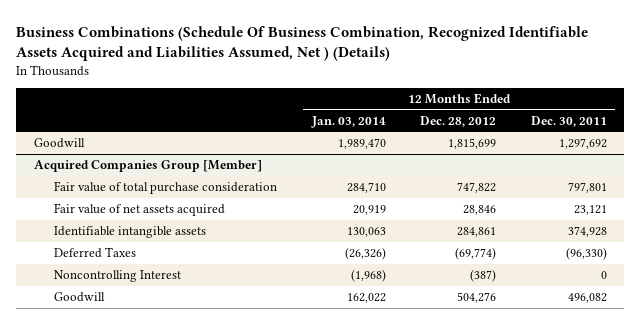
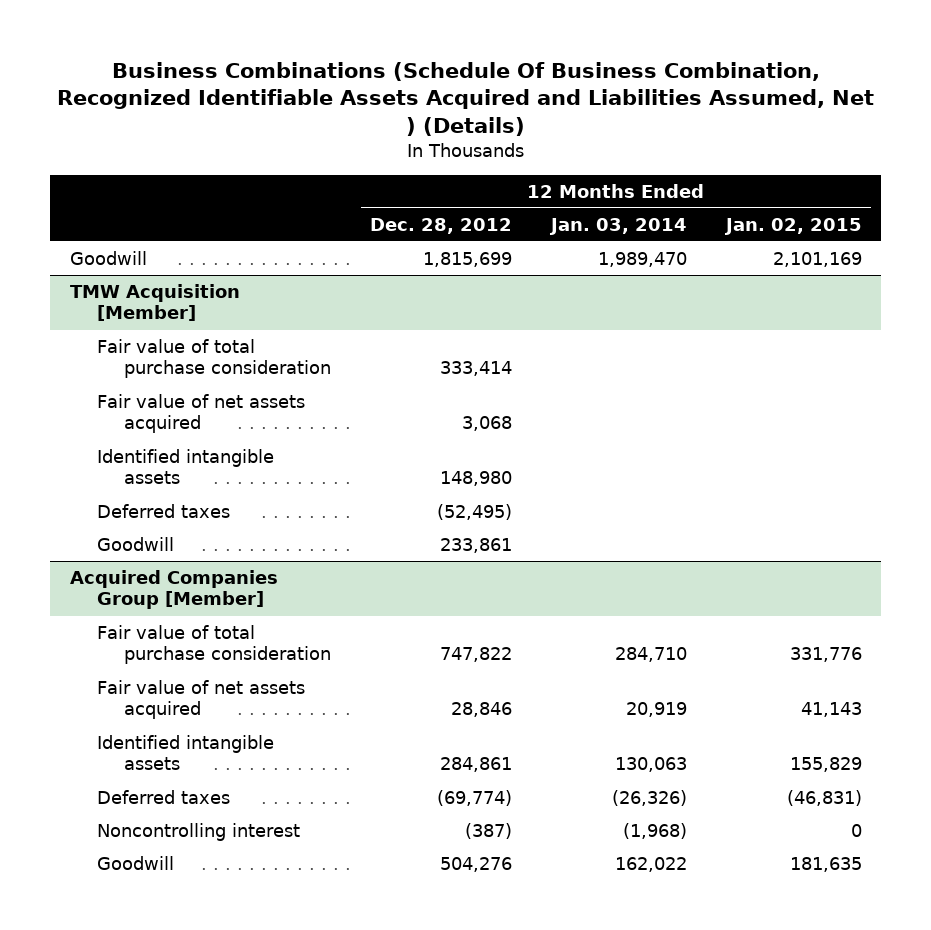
[530,115,607,127] Dec. 30, 2011 -> none
none -> [723,217,862,235] Jan. 02, 2015
none -> [69,284,240,322] TMW Acquisition [Member]
none -> [97,339,332,379] Fair value of total purchase consideration
none -> [97,394,306,434] Fair value of net assets acquired
none -> [97,449,275,485] Identified intangible assets
none -> [97,504,231,519] Deferred taxes
none -> [97,537,175,552] Goodwill
[54,226,207,239] Identifiable intangible assets -> [97,735,275,771] Identified intangible assets
[54,247,137,259] Deferred Taxes -> [97,790,231,805] Deferred taxes
[54,270,182,283] Noncontrolling Interest -> [97,823,301,842] Noncontrolling interest

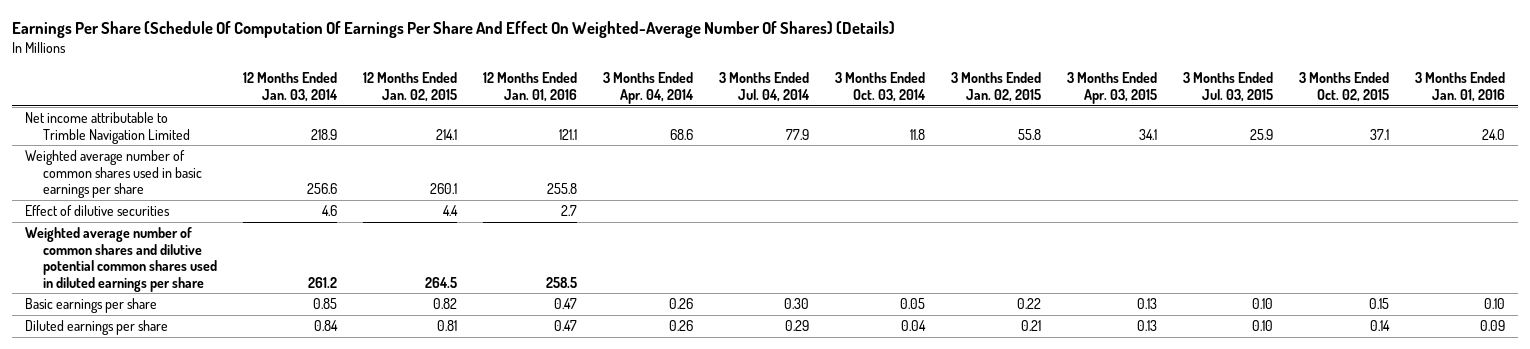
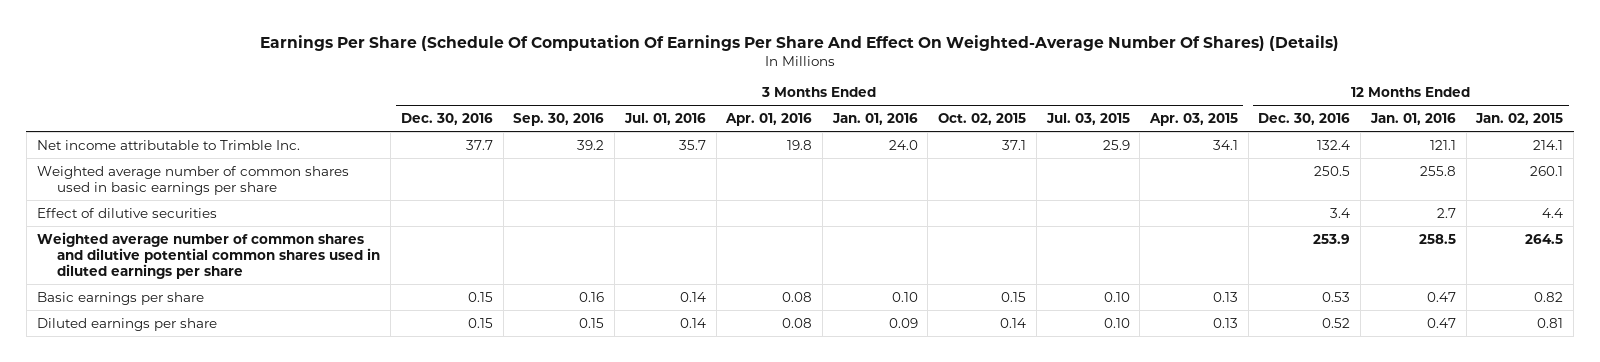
[243,72,339,102] 12 Months Ended Jan. 03, 2014 -> none
[603,72,695,104] 3 Months Ended Apr. 04, 2014 -> none
[719,72,811,102] 3 Months Ended Jul. 04, 2014 -> none
[835,72,927,102] 3 Months Ended Oct. 03, 2014 -> none
[950,72,1041,102] 3 Months Ended Jan. 02, 2015 -> none
none -> [400,113,493,126] Dec. 30, 2016
none -> [513,113,605,127] Sep. 30, 2016
none -> [623,113,706,126] Jul. 01, 2016
none -> [725,113,813,127] Apr. 01, 2016
none -> [1258,113,1351,126] Dec. 30, 2016
[25,112,191,144] Net income attributable to Trimble Navigation Limited -> [36,139,300,150] Net income attributable to Trimble Inc.

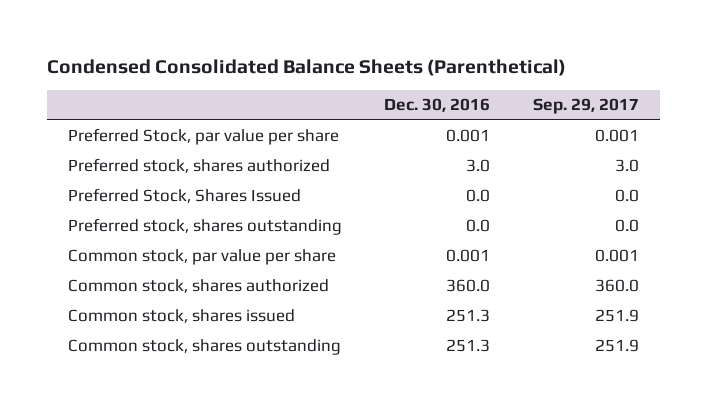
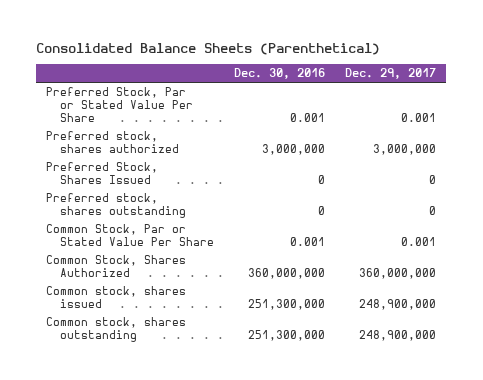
[47,59,567,77] Condensed Consolidated Balance Sheets (Parenthetical) -> [36,43,381,56] Consolidated Balance Sheets (Parenthetical)
[532,98,639,115] Sep. 29, 2017 -> none
none -> [345,68,437,80] Dec. 29, 2017
[68,128,340,146] Preferred Stock, par value per share -> [46,87,194,122] Preferred Stock, Par or Stated Value Per Share
[466,159,491,173] 3.0 -> [262,143,326,155] 3,000,000
[466,189,491,203] 0.0 -> [318,174,326,184] 0
[466,219,491,233] 0.0 -> [318,205,326,215] 0
[68,249,337,266] Common stock, par value per share -> [46,224,215,246] Common Stock, Par or Stated Value Per Share
[68,279,330,294] Common stock, shares authorized -> [46,255,187,277] Common Stock, Shares Authorized
[446,279,491,293] 360.0 -> [248,267,326,279] 360,000,000
[446,309,491,323] 251.3 -> [248,298,326,310] 251,300,000
[446,339,491,353] 251.3 -> [248,329,326,341] 251,300,000

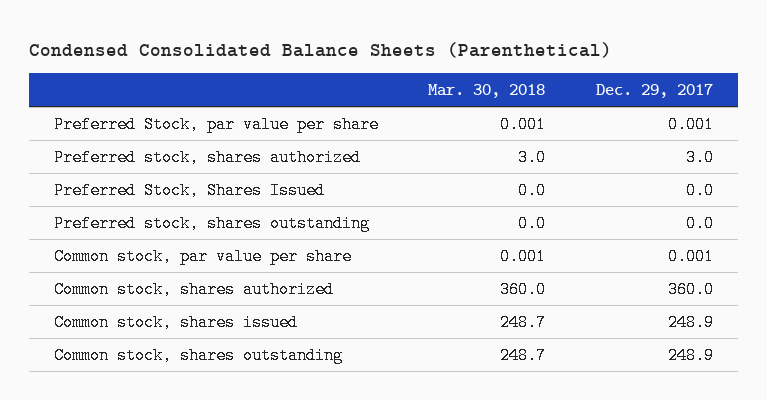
[36,43,381,56] Consolidated Balance Sheets (Parenthetical) -> [28,41,612,58] Condensed Consolidated Balance Sheets (Parenthetical)
[234,68,326,80] Dec. 30, 2016 -> none
none -> [428,84,546,99] Mar. 30, 2018
[46,87,194,122] Preferred Stock, Par or Stated Value Per Share -> [53,115,379,133] Preferred Stock, par value per share
[373,143,437,155] 3,000,000 -> [685,148,714,166] 3.0
[429,174,437,184] 0 -> [685,181,714,199] 0.0
[429,205,437,215] 0 -> [685,214,714,232] 0.0
[46,224,215,246] Common Stock, Par or Stated Value Per Share -> [53,247,352,265] Common stock, par value per share
[46,255,187,277] Common Stock, Shares Authorized -> [53,280,334,298] Common stock, shares authorized
[359,267,437,279] 360,000,000 -> [667,280,714,298] 360.0
[359,298,437,310] 248,900,000 -> [667,313,714,331] 248.9
[359,329,437,341] 248,900,000 -> [667,346,714,364] 248.9

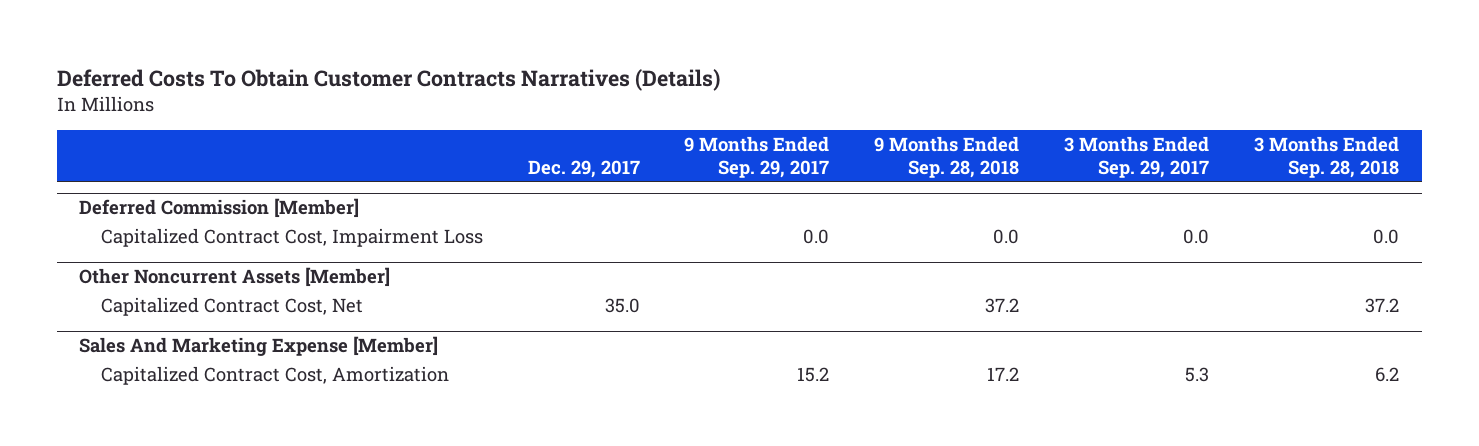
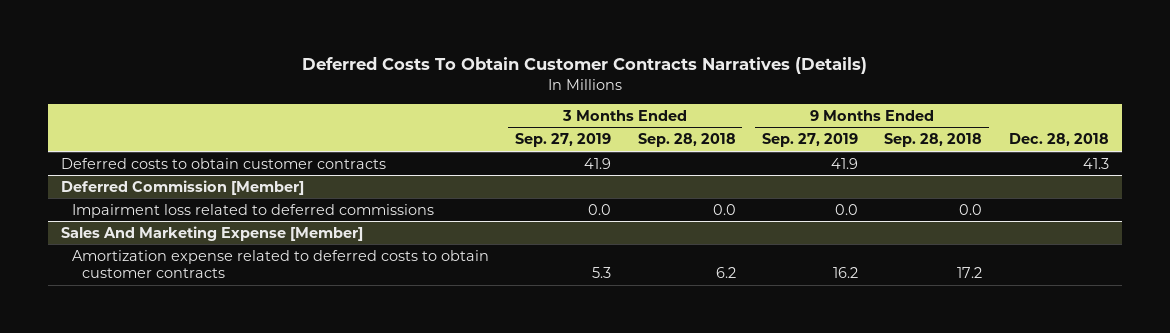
[527,159,640,178] Dec. 29, 2017 -> none
[684,136,830,178] 9 Months Ended Sep. 29, 2017 -> none
[1064,136,1210,178] 3 Months Ended Sep. 29, 2017 -> none
none -> [515,133,612,148] Sep. 27, 2019
none -> [762,133,859,148] Sep. 27, 2019
none -> [1008,133,1109,147] Dec. 28, 2018
none -> [61,157,387,169] Deferred costs to obtain customer contracts
[79,267,391,288] Other Noncurrent Assets [Member] -> none
[100,297,363,317] Capitalized Contract Cost, Net -> none
[100,228,483,248] Capitalized Contract Cost, Impairment Loss -> [71,203,434,218] Impairment loss related to deferred commissions
[100,366,449,386] Capitalized Contract Cost, Amortization -> [71,249,489,279] Amortization expense related to deferred costs to obtain customer contracts

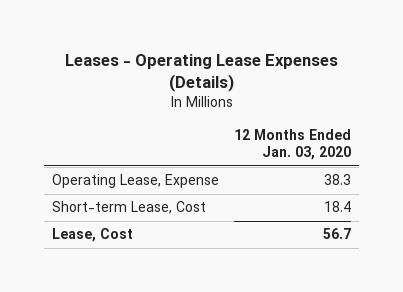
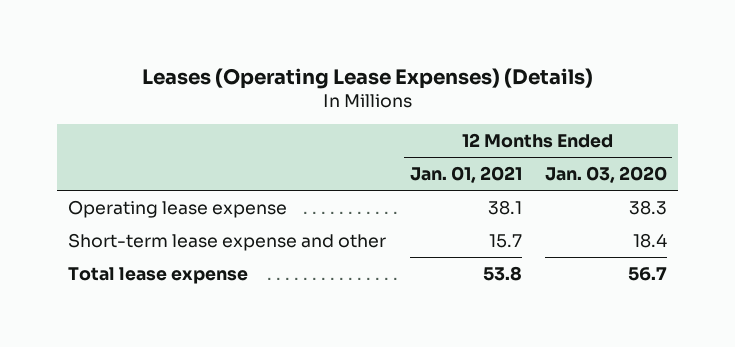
[64,54,338,93] Leases - Operating Lease Expenses (Details) -> [141,67,593,89] Leases (Operating Lease Expenses) (Details)
none -> [409,166,522,184] Jan. 01, 2021
[51,174,219,189] Operating Lease, Expense -> [68,199,288,218] Operating lease expense
[51,201,206,215] Short-term Lease, Cost -> [68,232,387,251] Short-term lease expense and other
[51,228,133,243] Lease, Cost -> [68,266,249,284] Total lease expense

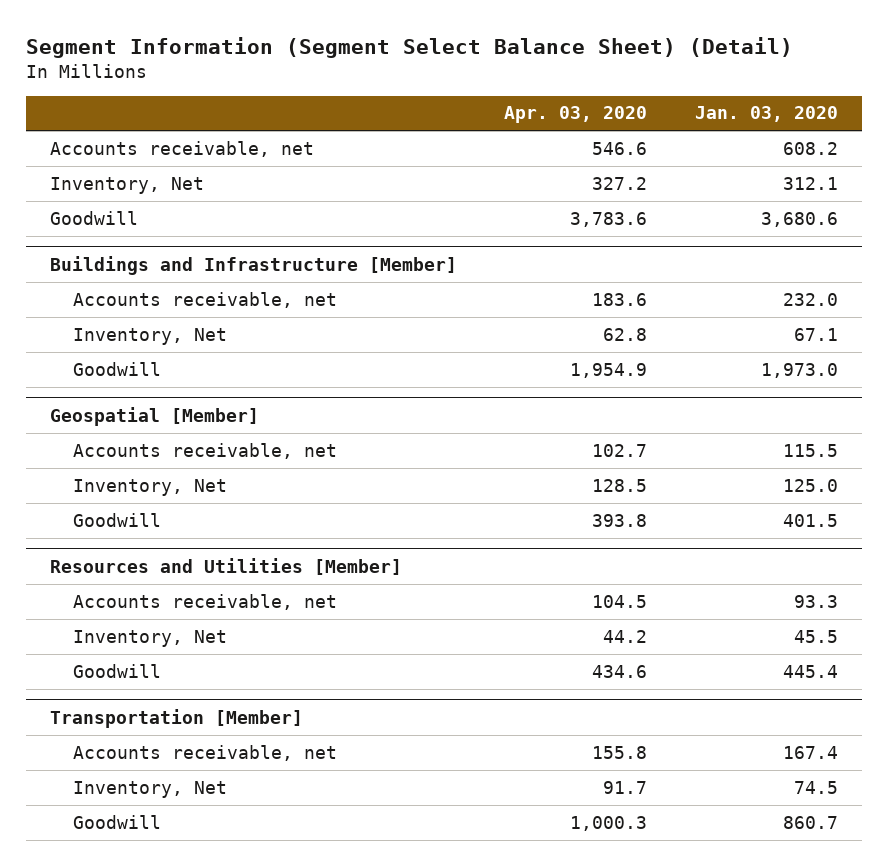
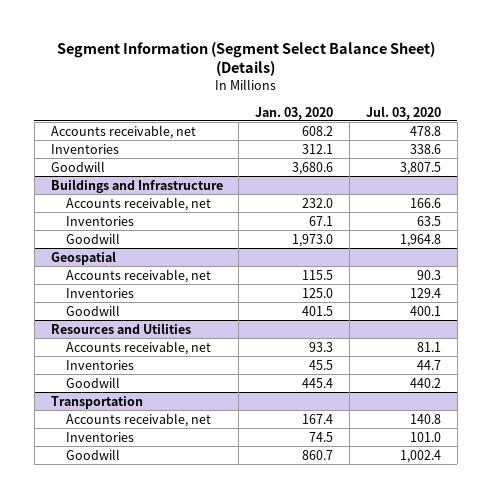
[25,36,793,58] Segment Information (Segment Select Balance Sheet) (Detail) -> [56,41,435,77] Segment Information (Segment Select Balance Sheet) (Details)
[504,106,648,124] Apr. 03, 2020 -> none
none -> [365,105,441,120] Jul. 03, 2020
[49,176,204,194] Inventory, Net -> [50,143,119,154] Inventories
[49,255,457,275] Buildings and Infrastructure [Member] -> [50,178,223,193] Buildings and Infrastructure
[72,327,227,345] Inventory, Net -> [65,215,134,226] Inventories
[49,406,259,426] Geospatial [Member] -> [50,250,116,265] Geospatial
[72,478,227,496] Inventory, Net -> [65,287,134,298] Inventories
[49,557,402,575] Resources and Utilities [Member] -> [50,322,191,334] Resources and Utilities
[72,629,227,647] Inventory, Net -> [65,359,134,370] Inventories
[49,708,303,728] Transportation [Member] -> [50,395,143,409] Transportation
[72,780,227,798] Inventory, Net -> [65,431,134,442] Inventories

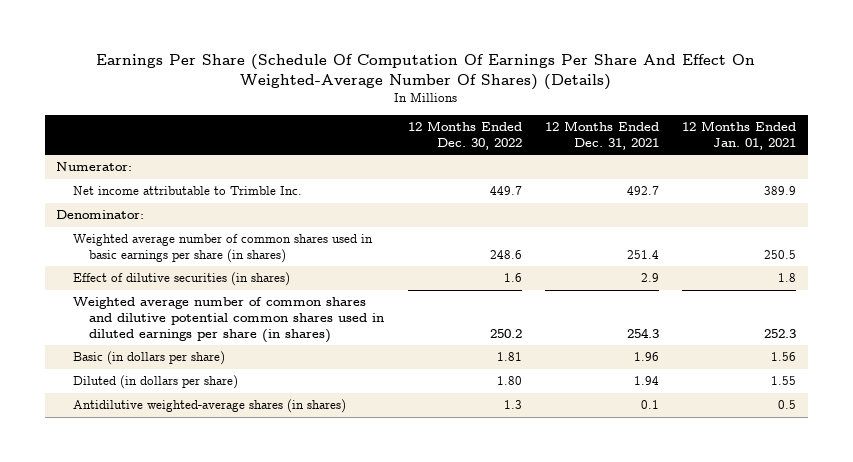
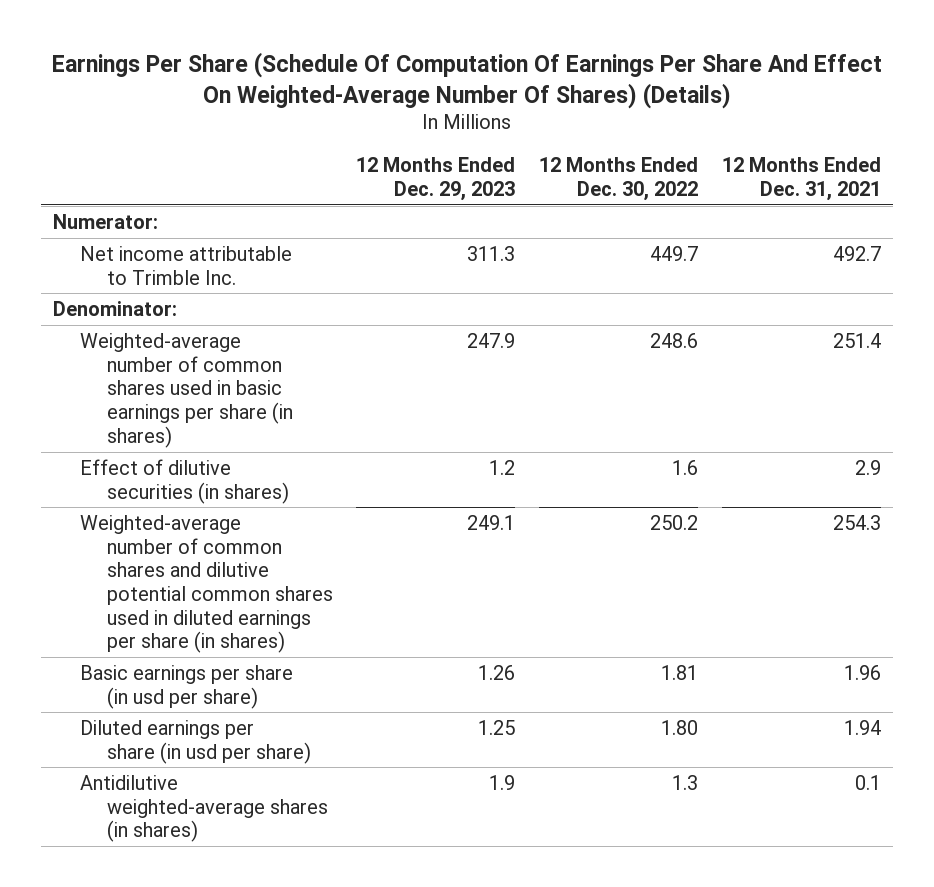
[682,121,797,151] 12 Months Ended Jan. 01, 2021 -> none
none -> [356,157,516,201] 12 Months Ended Dec. 29, 2023
[72,234,373,263] Weighted average number of common shares used in basic earnings per share (in shares) -> [79,332,293,448] Weighted-average number of common shares used in basic earnings per share (in shares)
[72,297,385,343] Weighted average number of common shares and dilutive potential common shares used in diluted earnings per share (in shares) -> [79,514,333,654] Weighted-average number of common shares and dilutive potential common shares used in diluted earnings per share (in shares)
[72,351,225,366] Basic (in dollars per share) -> [79,664,293,709] Basic earnings per share (in usd per share)
[72,375,238,390] Diluted (in dollars per share) -> [79,719,311,764] Diluted earnings per share (in usd per share)

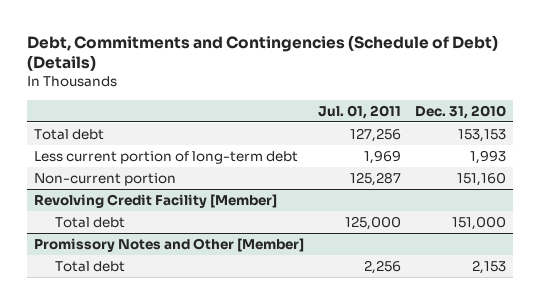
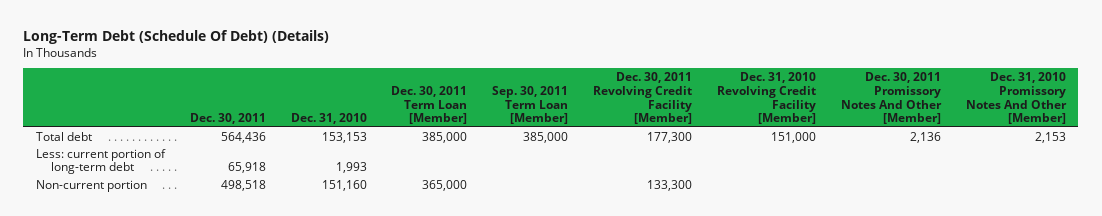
[26,34,498,72] Debt, Commitments and Contingencies (Schedule of Debt) (Details) -> [23,30,330,45] Long-Term Debt (Schedule Of Debt) (Details)
[317,104,401,119] Jul. 01, 2011 -> none
none -> [189,113,266,125] Dec. 30, 2011
none -> [391,85,468,125] Dec. 30, 2011 Term Loan [Member]
none -> [492,85,569,125] Sep. 30, 2011 Term Loan [Member]
none -> [593,71,693,125] Dec. 30, 2011 Revolving Credit Facility [Member]
none -> [717,71,817,125] Dec. 31, 2010 Revolving Credit Facility [Member]
none -> [841,71,943,125] Dec. 30, 2011 Promissory Notes And Other [Member]
none -> [965,71,1067,125] Dec. 31, 2010 Promissory Notes And Other [Member]
[33,150,298,164] Less current portion of long-term debt -> [35,148,166,175] Less: current portion of long-term debt
[33,193,277,208] Revolving Credit Facility [Member] -> none
[54,216,125,228] Total debt -> none
[33,237,304,252] Promissory Notes and Other [Member] -> none
[54,260,125,272] Total debt -> none

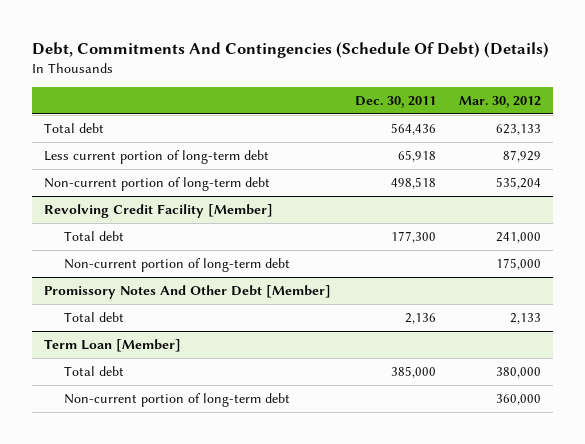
[23,30,330,45] Long-Term Debt (Schedule Of Debt) (Details) -> [31,41,549,58] Debt, Commitments And Contingencies (Schedule Of Debt) (Details)
[290,113,367,125] Dec. 31, 2010 -> none
[391,85,468,125] Dec. 30, 2011 Term Loan [Member] -> none
[492,85,569,125] Sep. 30, 2011 Term Loan [Member] -> none
[593,71,693,125] Dec. 30, 2011 Revolving Credit Facility [Member] -> none
[717,71,817,125] Dec. 31, 2010 Revolving Credit Facility [Member] -> none
[841,71,943,125] Dec. 30, 2011 Promissory Notes And Other [Member] -> none
[965,71,1067,125] Dec. 31, 2010 Promissory Notes And Other [Member] -> none
none -> [459,96,542,109] Mar. 30, 2012
[35,148,166,175] Less: current portion of long-term debt -> [43,149,269,164] Less current portion of long-term debt
[35,179,147,192] Non-current portion -> [43,176,270,191] Non-current portion of long-term debt
none -> [43,203,273,218] Revolving Credit Facility [Member]
none -> [64,230,125,241] Total debt
none -> [64,257,291,272] Non-current portion of long-term debt
none -> [43,284,331,299] Promissory Notes And Other Debt [Member]
none -> [64,311,125,322] Total debt
none -> [43,338,181,352] Term Loan [Member]
none -> [64,365,125,376] Total debt
none -> [64,392,291,407] Non-current portion of long-term debt

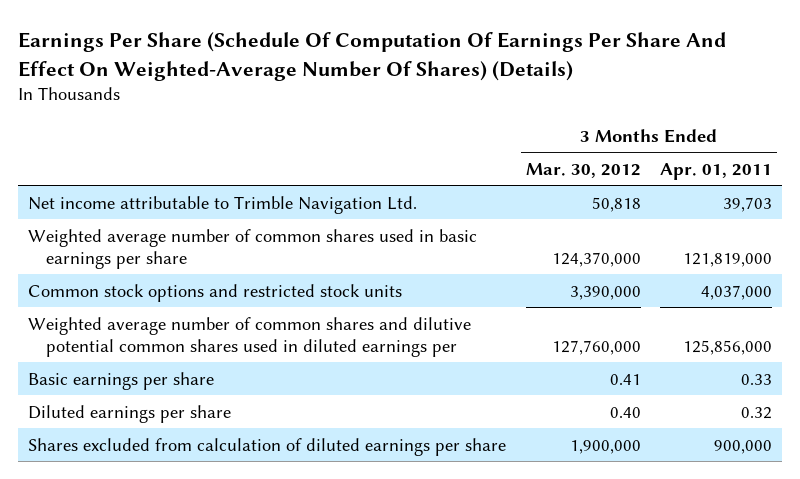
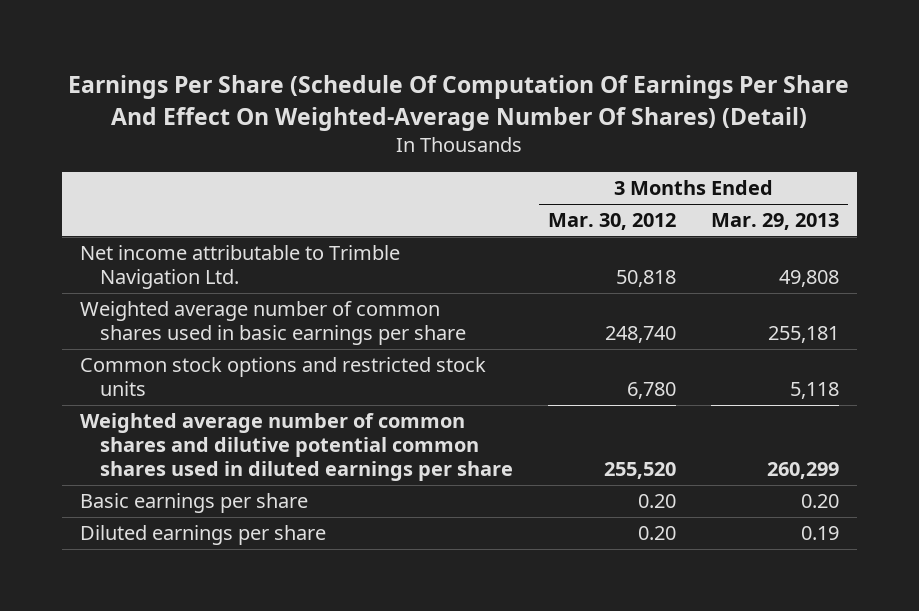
[18,31,727,81] Earnings Per Share (Schedule Of Computation Of Earnings Per Share And Effect On Weighted-Average Number Of Shares) (Details) -> [68,75,850,131] Earnings Per Share (Schedule Of Computation Of Earnings Per Share And Effect On Weighted-Average Number Of Shares) (Detail)
[660,162,773,180] Apr. 01, 2011 -> none
none -> [711,213,840,231] Mar. 29, 2013
[28,437,507,456] Shares excluded from calculation of diluted earnings per share -> none
[551,251,641,267] 124,370,000 -> [604,326,676,344] 248,740
[569,285,641,300] 3,390,000 -> [626,382,676,400] 6,780
[28,316,472,357] Weighted average number of common shares and dilutive potential common shares used in diluted earnings per -> [79,413,513,482] Weighted average number of common shares and dilutive potential common shares used in diluted earnings per share
[551,339,641,355] 127,760,000 -> [603,462,676,480] 255,520
[609,373,641,385] 0.41 -> [637,494,676,509] 0.20
[609,406,641,418] 0.40 -> [637,526,676,541] 0.20

